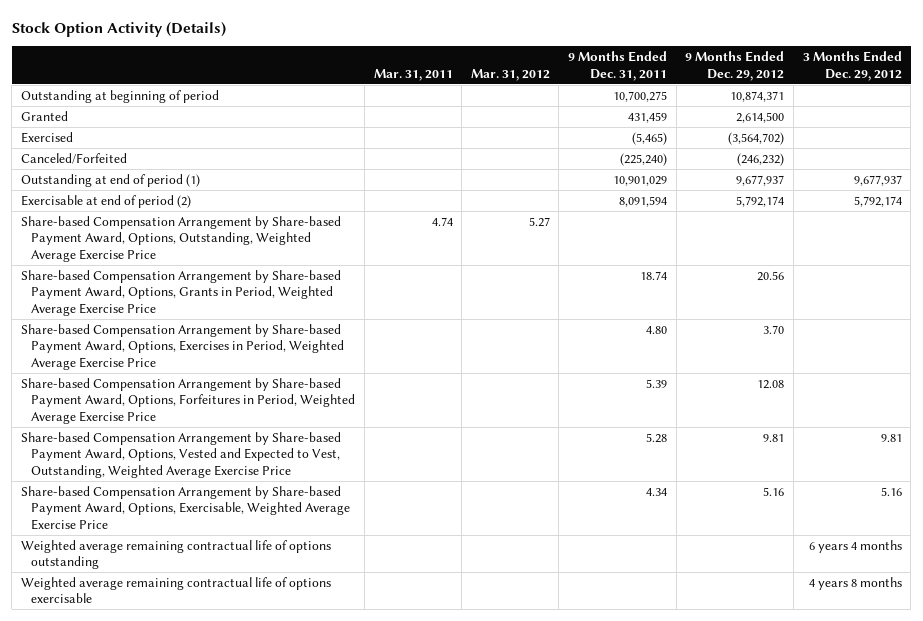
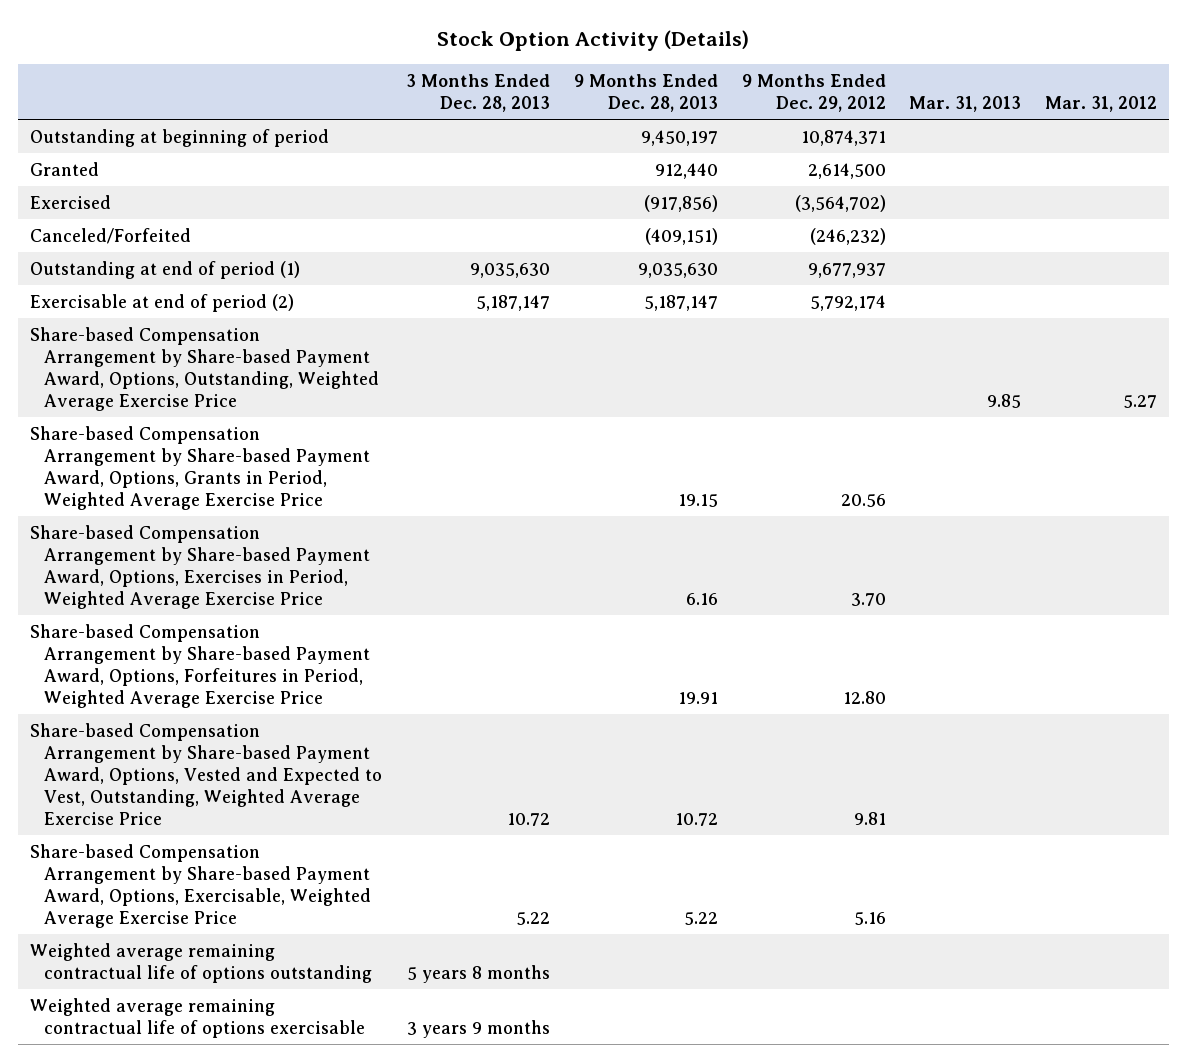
[373,68,453,81] Mar. 31, 2011 -> none
[568,51,668,81] 9 Months Ended Dec. 31, 2011 -> none
[802,51,902,81] 3 Months Ended Dec. 29, 2012 -> none
none -> [405,73,550,112] 3 Months Ended Dec. 28, 2013
none -> [573,73,718,112] 9 Months Ended Dec. 28, 2013
none -> [909,95,1022,112] Mar. 31, 2013
[757,379,785,389] 12.08 -> [842,690,886,704] 12.80

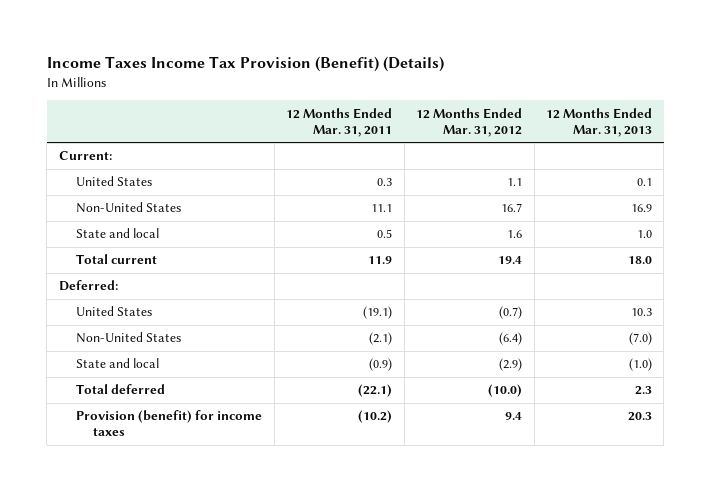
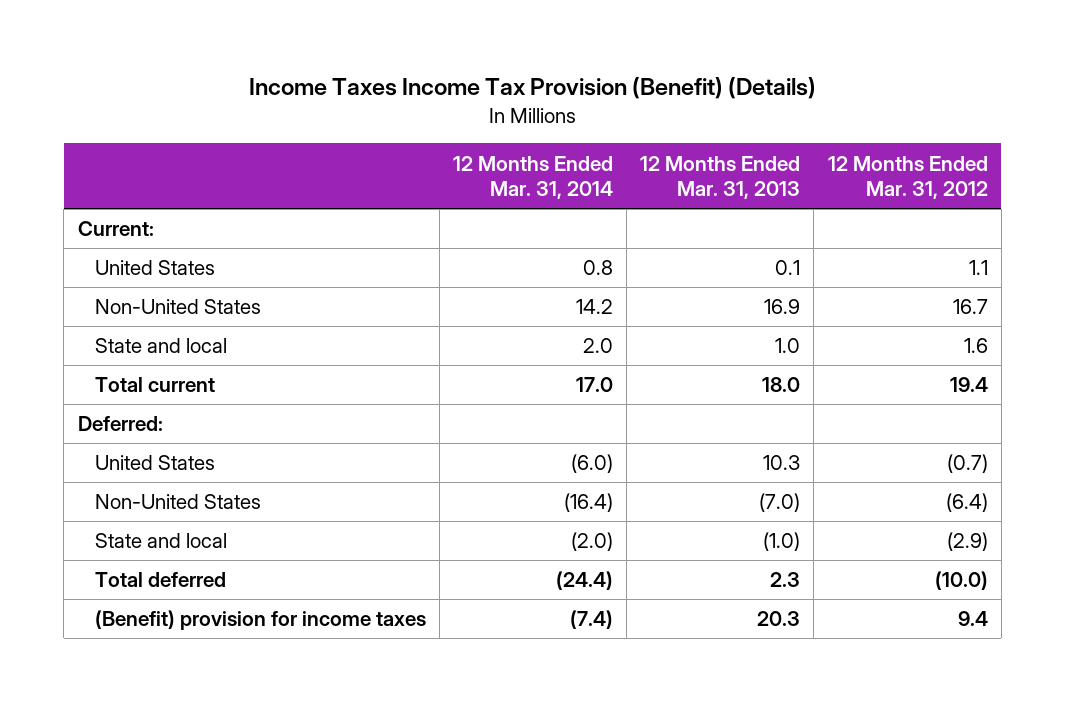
[286,107,393,137] 12 Months Ended Mar. 31, 2011 -> none
none -> [452,155,613,200] 12 Months Ended Mar. 31, 2014
[76,410,263,437] Provision (benefit) for income taxes -> [94,610,426,631] (Benefit) provision for income taxes

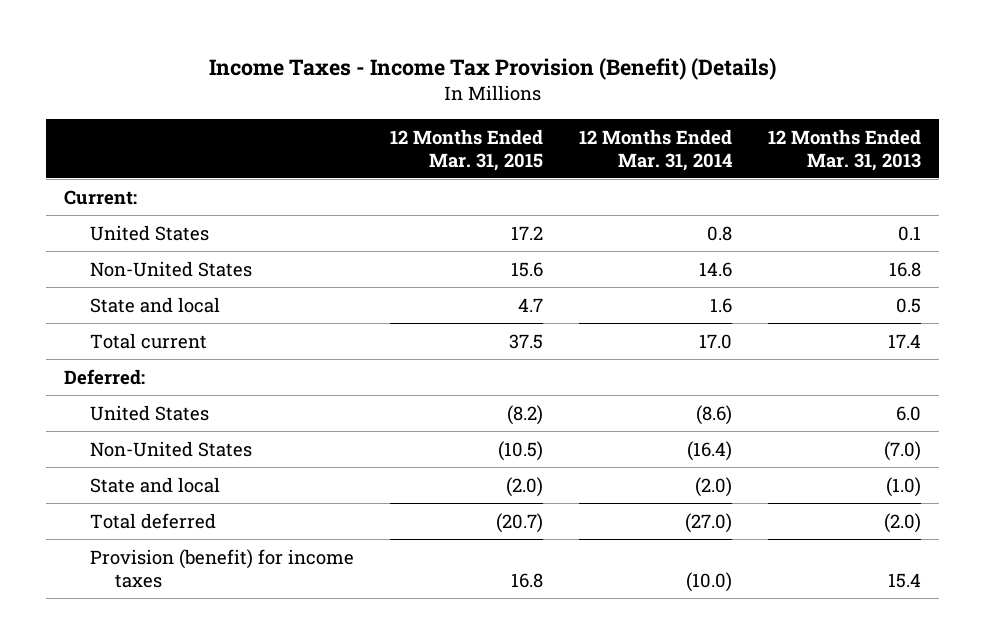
[248,77,816,100] Income Taxes Income Tax Provision (Benefit) (Details) -> [208,58,776,81] Income Taxes - Income Tax Provision (Benefit) (Details)
[827,155,988,200] 12 Months Ended Mar. 31, 2012 -> none
none -> [389,128,543,171] 12 Months Ended Mar. 31, 2015
[575,299,613,315] 14.2 -> [698,261,732,277] 14.6
[764,299,801,315] 16.9 -> [889,261,922,277] 16.8
[582,338,613,354] 2.0 -> [709,297,732,313] 1.6
[775,338,801,354] 1.0 -> [896,297,922,313] 0.5
[762,377,801,393] 18.0 -> [888,333,922,348] 17.4
[570,454,613,474] (6.0) -> [695,404,732,425] (8.6)
[763,455,801,471] 10.3 -> [896,405,922,421] 6.0
[555,571,613,591] (24.4) -> [684,512,732,533] (27.0)
[770,572,801,588] 2.3 -> [884,512,922,533] (2.0)
[94,610,426,631] (Benefit) provision for income taxes -> [89,548,354,588] Provision (benefit) for income taxes
[569,610,613,630] (7.4) -> [685,571,732,592] (10.0)
[757,611,801,627] 20.3 -> [888,572,922,588] 15.4

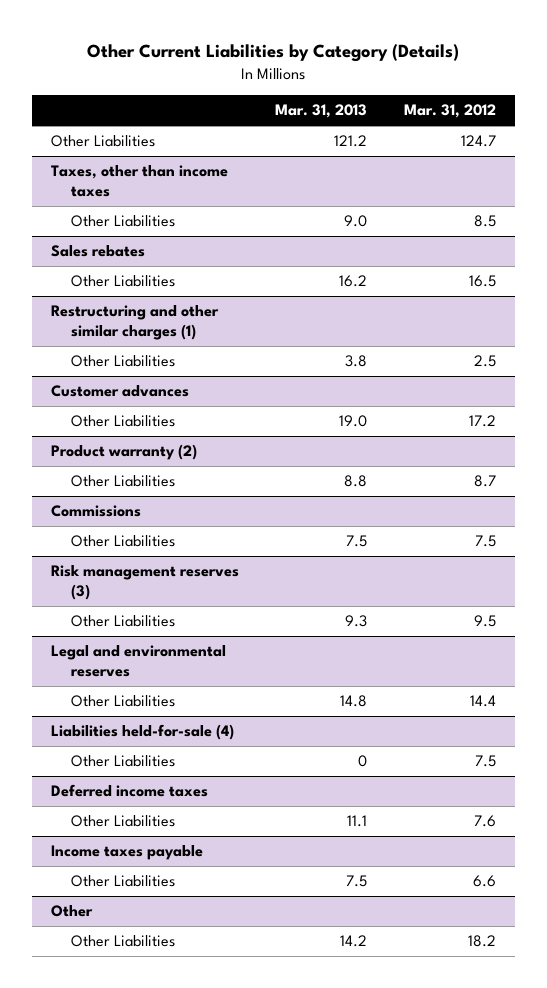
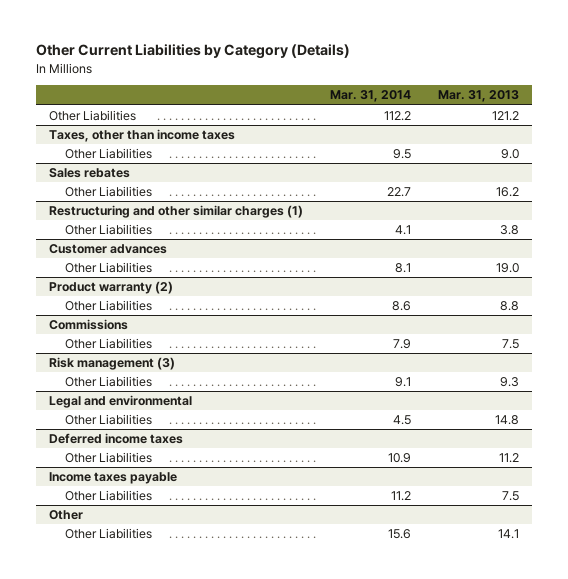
[404,104,497,119] Mar. 31, 2012 -> none
none -> [329,90,411,103] Mar. 31, 2014
[50,565,239,600] Risk management reserves (3) -> [48,357,175,371] Risk management (3)
[50,645,226,677] Legal and environmental reserves -> [48,395,192,409] Legal and environmental
[50,724,234,741] Liabilities held-for-sale (4) -> none
[70,755,175,768] Other Liabilities -> none
[347,815,368,828] 11.1 -> [498,453,519,464] 11.2
[340,935,368,948] 14.2 -> [497,529,519,540] 14.1

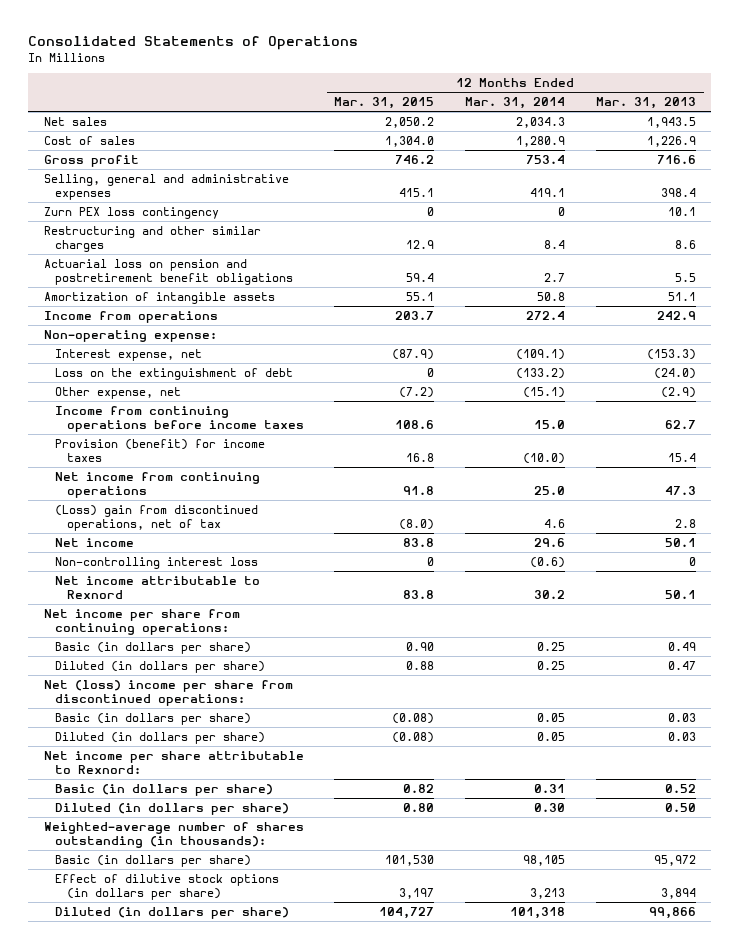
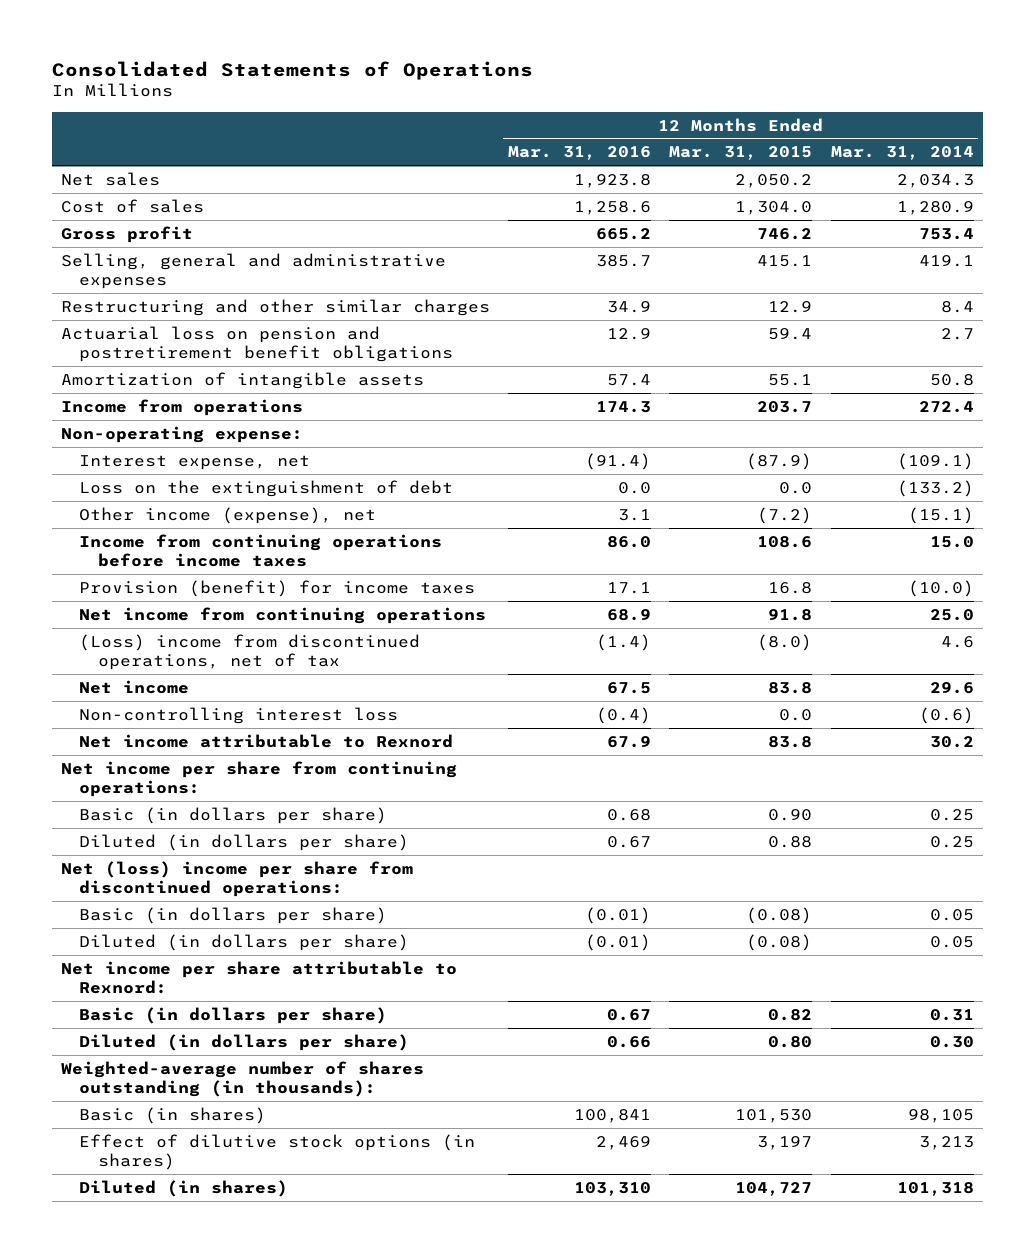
[595,97,696,110] Mar. 31, 2013 -> none
none -> [508,146,652,161] Mar. 31, 2016
[43,206,219,219] Zurn PEX loss contingency -> none
[427,367,435,377] 0 -> [779,481,813,494] 0.0
[55,386,182,399] Other expense, net -> [79,506,377,524] Other income (expense), net
[55,504,259,531] (Loss) gain from discontinued operations, net of tax -> [79,633,421,670] (Loss) income from discontinued operations, net of tax
[427,556,435,566] 0 -> [779,708,813,721] 0.0
[55,854,252,867] Basic (in dollars per share) -> [79,1106,267,1124] Basic (in shares)
[55,873,280,900] Effect of dilutive stock options (in dollars per share) -> [79,1133,476,1170] Effect of dilutive stock options (in shares)
[55,906,290,919] Diluted (in dollars per share) -> [79,1179,289,1197] Diluted (in shares)

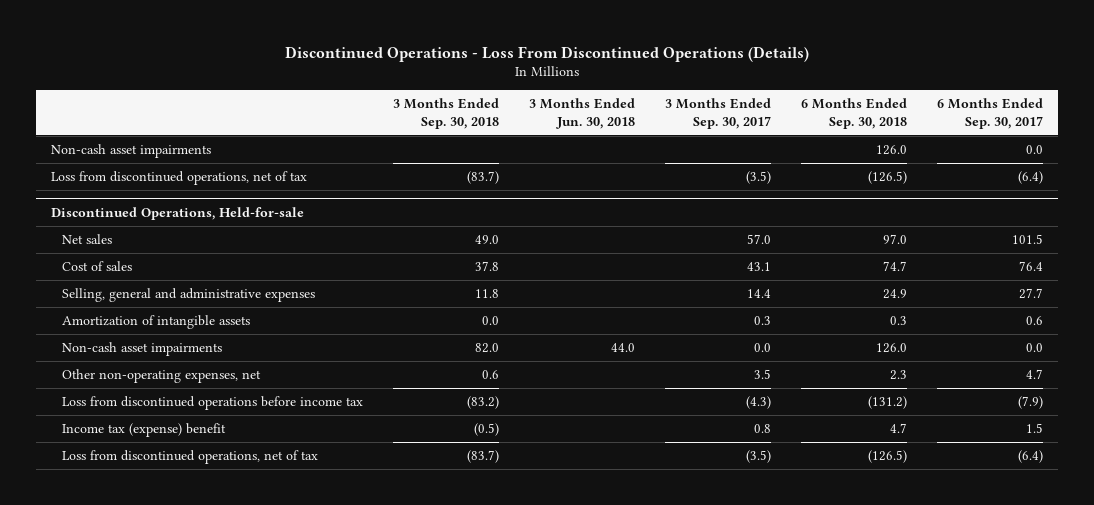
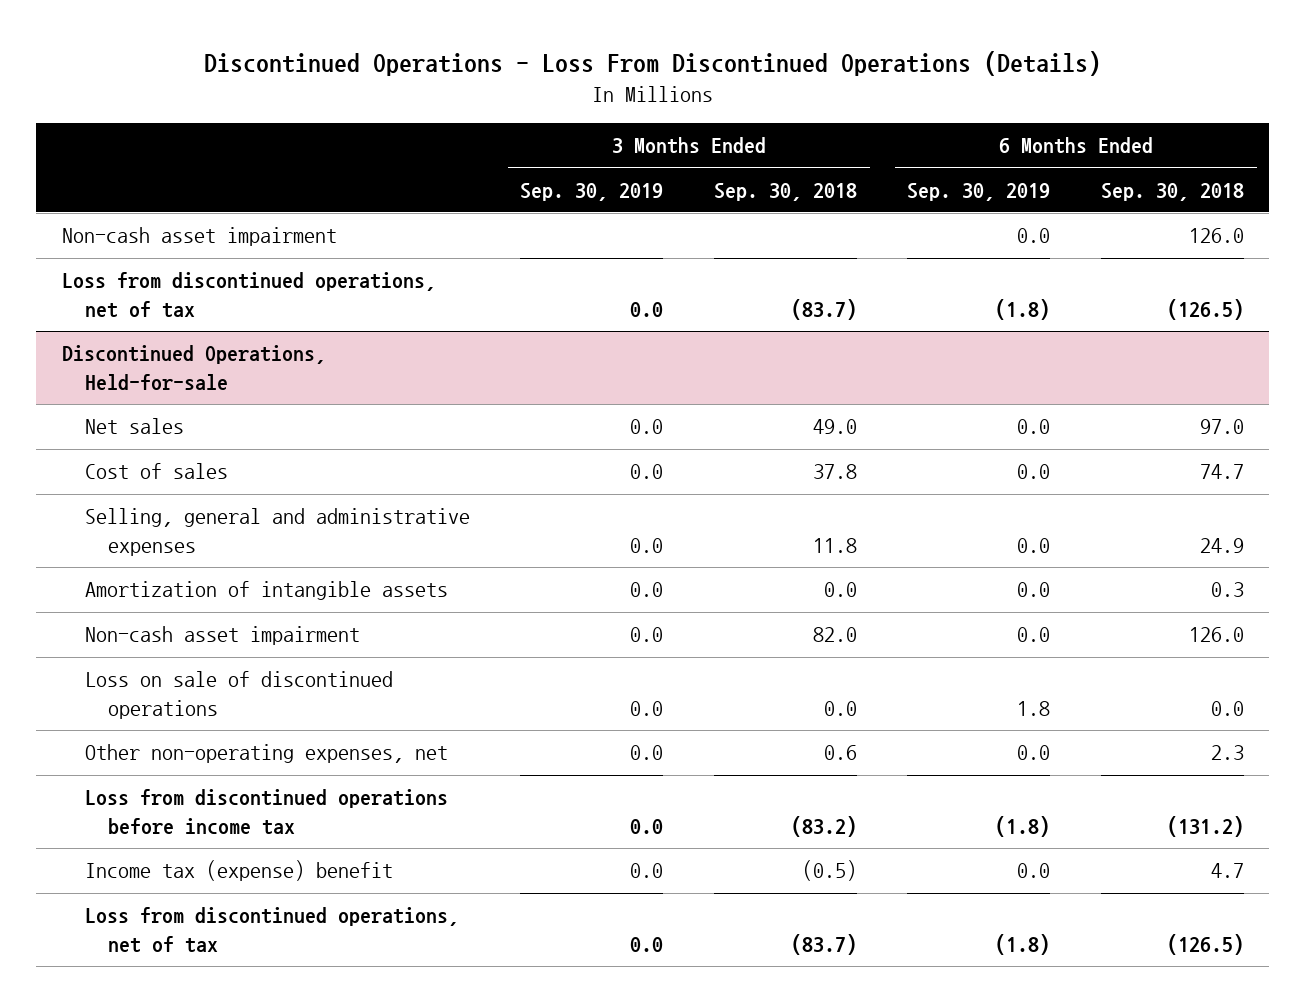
[528,98,635,129] 3 Months Ended Jun. 30, 2018 -> none
[664,98,771,129] 3 Months Ended Sep. 30, 2017 -> none
[936,98,1043,129] 6 Months Ended Sep. 30, 2017 -> none
none -> [520,182,664,201] Sep. 30, 2019
none -> [907,182,1051,201] Sep. 30, 2019
[51,144,212,159] Non-cash asset impairments -> [61,227,337,247] Non-cash asset impairment
[62,342,223,357] Non-cash asset impairments -> [84,626,360,646] Non-cash asset impairment
none -> [84,671,393,719] Loss on sale of discontinued operations

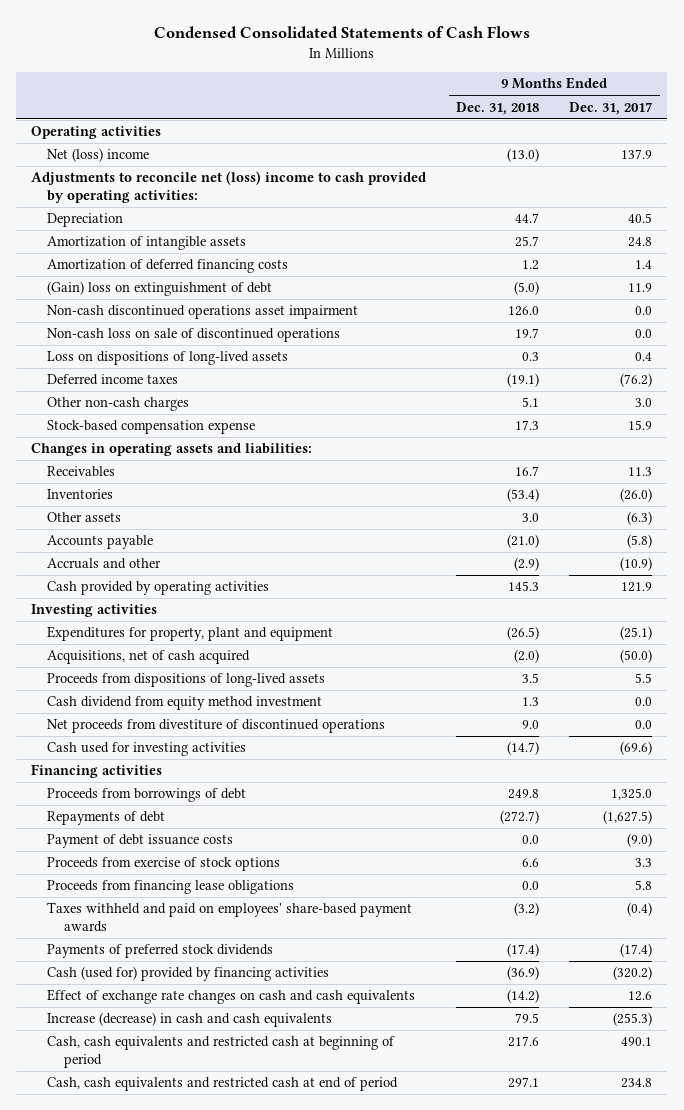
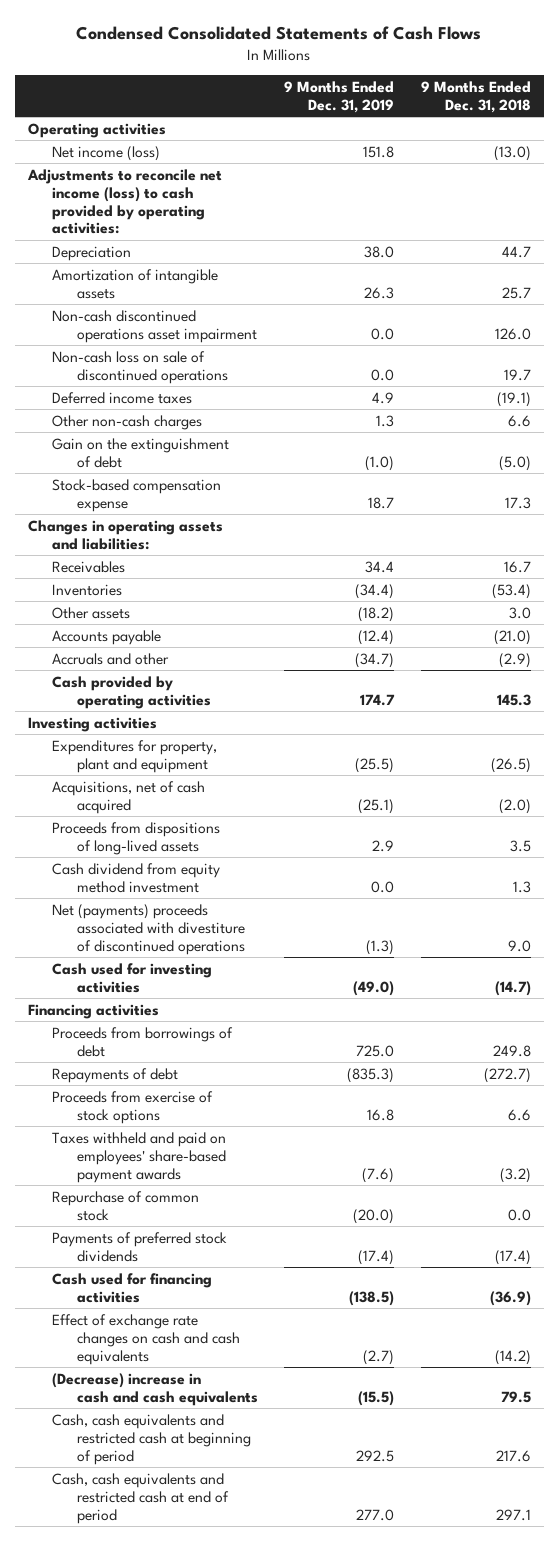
[569,101,653,115] Dec. 31, 2017 -> none
none -> [284,81,395,114] 9 Months Ended Dec. 31, 2019
[47,148,150,163] Net (loss) income -> [52,145,161,161] Net income (loss)
[31,171,427,204] Adjustments to reconcile net (loss) income to cash provided by operating activities: -> [26,168,222,235] Adjustments to reconcile net income (loss) to cash provided by operating activities:
[47,259,289,274] Amortization of deferred financing costs -> none
[47,281,273,297] (Gain) loss on extinguishment of debt -> none
[47,351,289,366] Loss on dispositions of long-lived assets -> none
[522,397,540,408] 5.1 -> [507,414,531,427] 6.6
none -> [52,437,230,468] Gain on the extinguishment of debt
[47,719,386,734] Net proceeds from divestiture of discontinued operations -> [52,903,245,955] Net (payments) proceeds associated with divestiture of discontinued operations
[47,834,234,849] Payment of debt issuance costs -> none
[47,880,295,895] Proceeds from financing lease obligations -> none
none -> [52,1190,200,1221] Repurchase of common stock
[47,966,330,982] Cash (used for) provided by financing activities -> [52,1272,213,1303] Cash used for financing activities
[47,1012,333,1028] Increase (decrease) in cash and cash equivalents -> [52,1372,258,1406] (Decrease) increase in cash and cash equivalents

